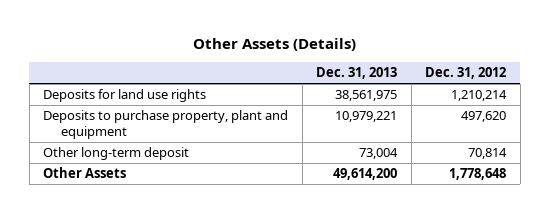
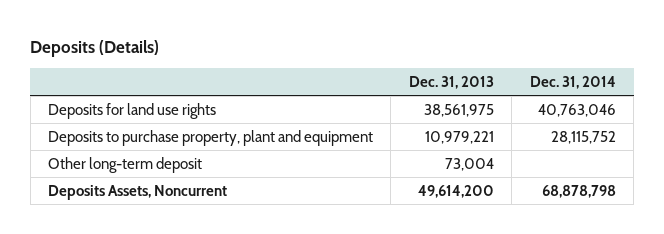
[192,38,356,52] Other Assets (Details) -> [30,40,160,58] Deposits (Details)
[425,67,507,80] Dec. 31, 2012 -> none
none -> [529,75,616,89] Dec. 31, 2014
[43,167,127,179] Other Assets -> [48,184,228,200] Deposits Assets, Noncurrent

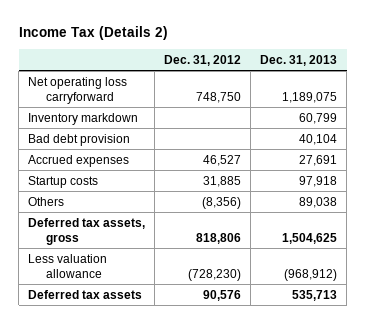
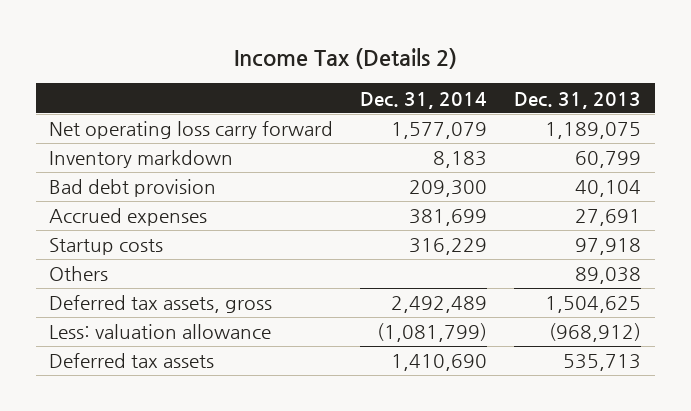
[164,54,242,66] Dec. 31, 2012 -> none
none -> [360,91,488,109] Dec. 31, 2014
[28,76,128,104] Net operating loss carryforward -> [49,121,334,140] Net operating loss carry forward
[28,253,108,278] Less valuation allowance -> [49,324,272,340] Less: valuation allowance

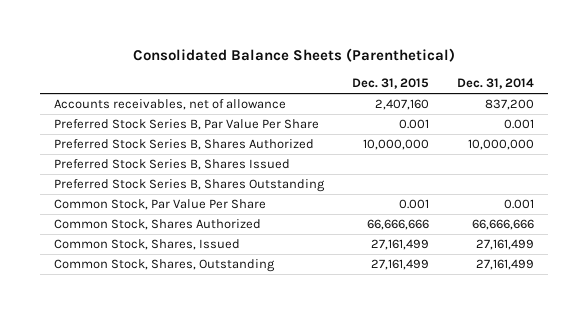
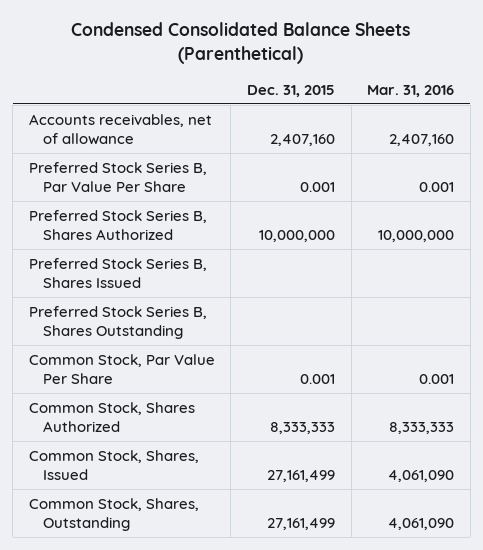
[133,48,456,63] Consolidated Balance Sheets (Parenthetical) -> [71,22,411,64] Condensed Consolidated Balance Sheets (Parenthetical)
[457,78,535,90] Dec. 31, 2014 -> none
none -> [367,84,455,97] Mar. 31, 2016
[367,219,430,231] 66,666,666 -> [269,421,335,434] 8,333,333

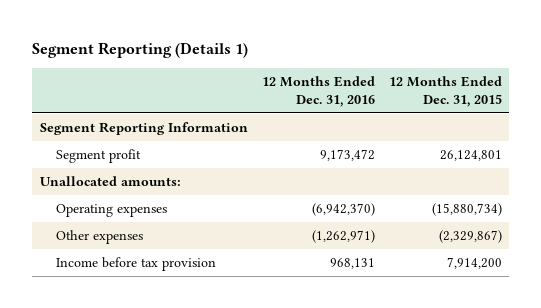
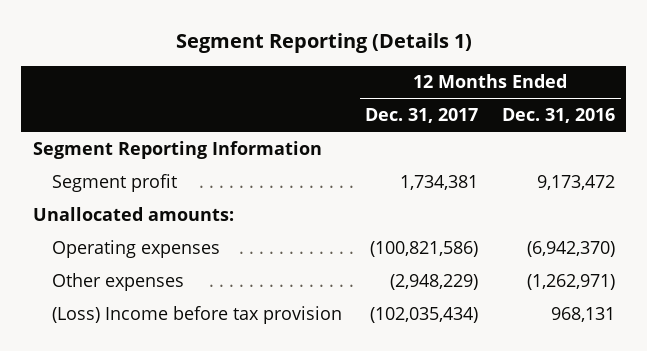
[388,75,502,107] 12 Months Ended Dec. 31, 2015 -> none
none -> [365,107,479,123] Dec. 31, 2017
[56,256,217,271] Income before tax provision -> [51,305,342,324] (Loss) Income before tax provision

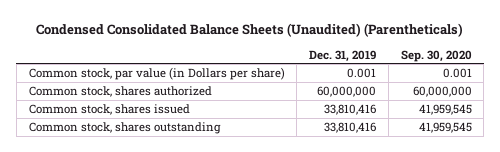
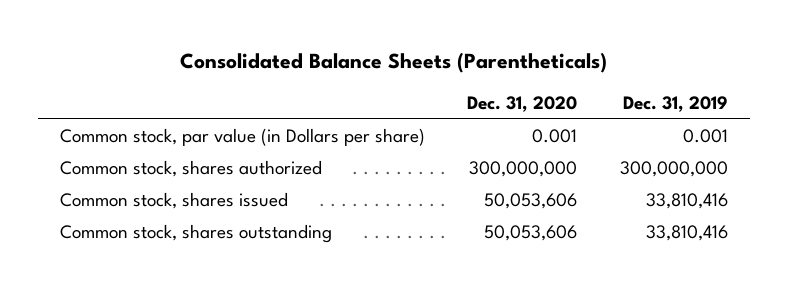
[36,22,464,37] Condensed Consolidated Balance Sheets (Unaudited) (Parentheticals) -> [179,51,607,73] Consolidated Balance Sheets (Parentheticals)
[400,49,472,62] Sep. 30, 2020 -> none
none -> [467,95,578,112] Dec. 31, 2020
[317,86,377,98] 60,000,000 -> [620,161,729,178] 300,000,000

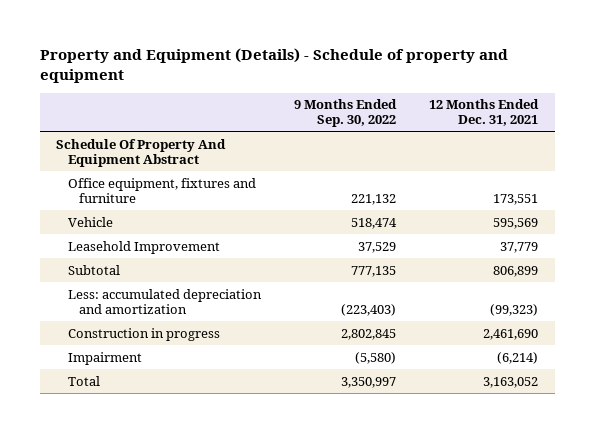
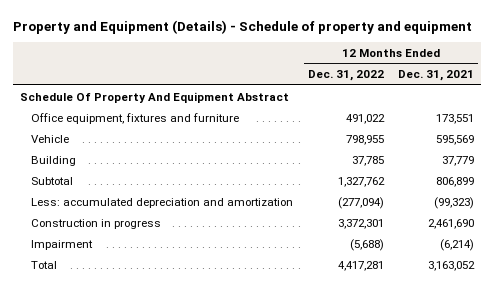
[293,99,397,128] 9 Months Ended Sep. 30, 2022 -> none
none -> [307,70,384,82] Dec. 31, 2022
[67,240,220,254] Leasehold Improvement -> [31,155,77,166] Building

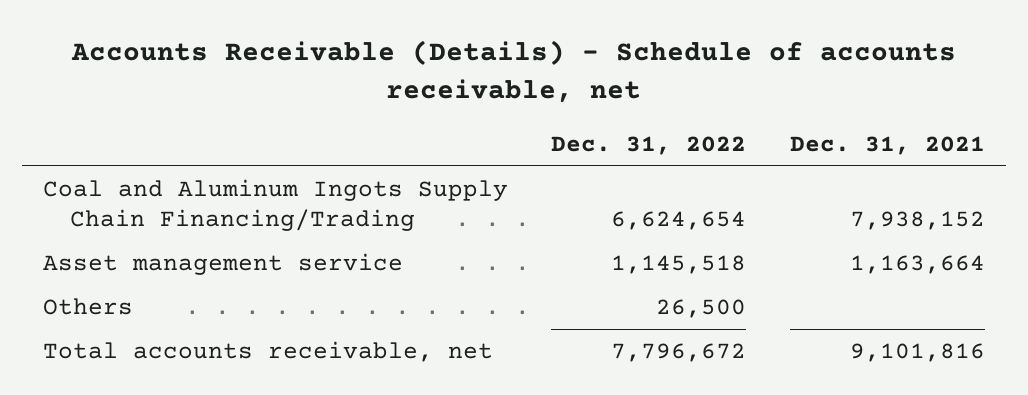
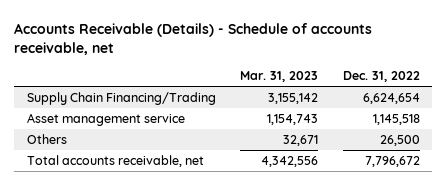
[789,136,985,156] Dec. 31, 2021 -> none
none -> [240,70,319,82] Mar. 31, 2023
[43,178,509,232] Coal and Aluminum Ingots Supply Chain Financing/Trading -> [26,91,216,105] Supply Chain Financing/Trading

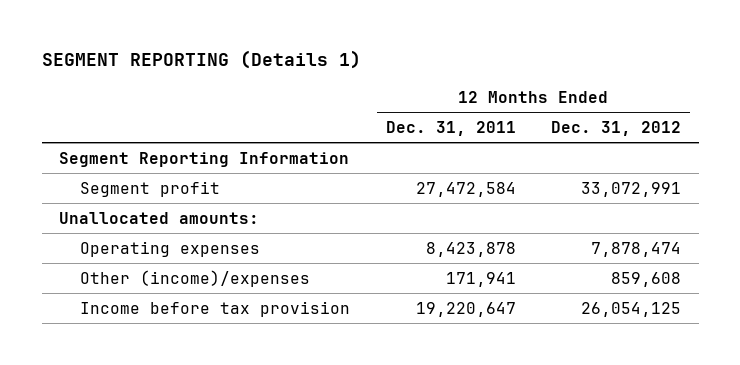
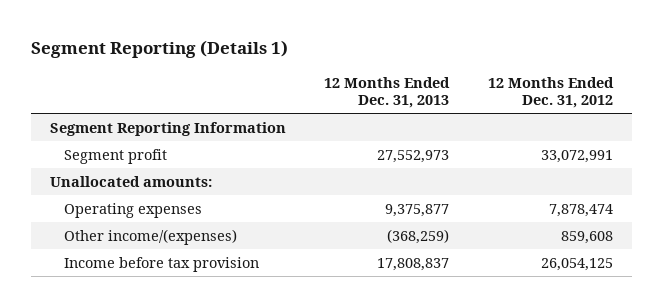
[41,50,361,70] SEGMENT REPORTING (Details 1) -> [31,39,289,58] Segment Reporting (Details 1)
[385,120,516,136] Dec. 31, 2011 -> none
none -> [324,76,451,108] 12 Months Ended Dec. 31, 2013
[80,269,311,287] Other (income)/expenses -> [63,228,237,245] Other income/(expenses)

